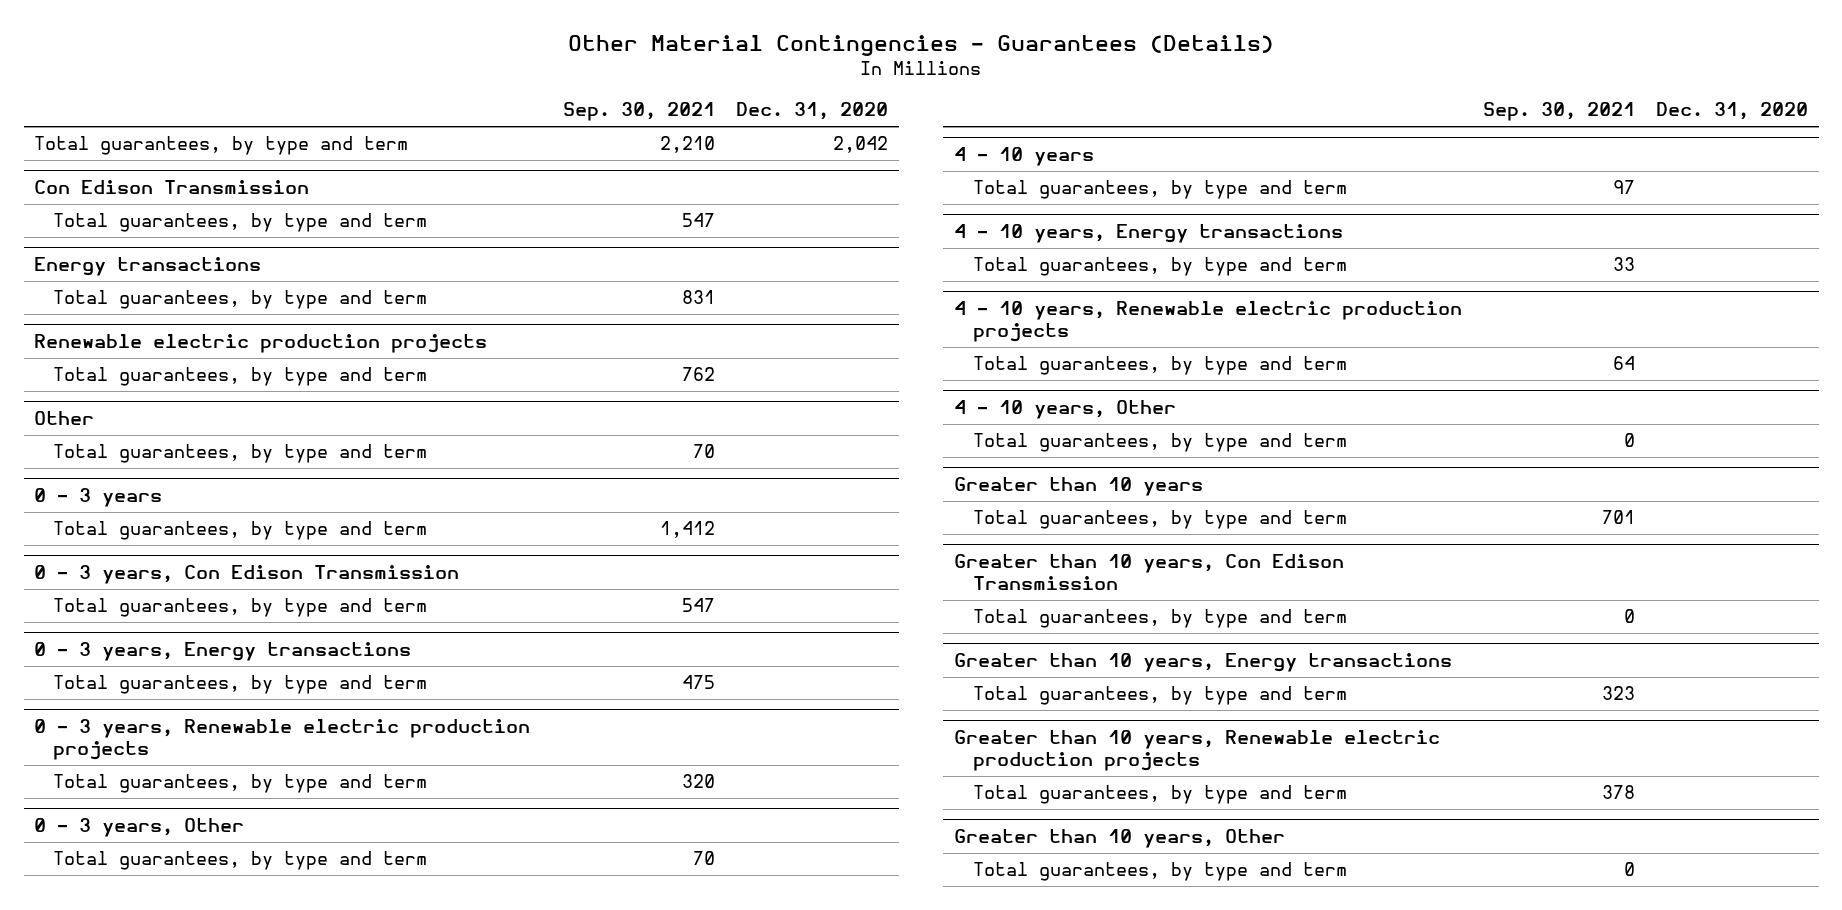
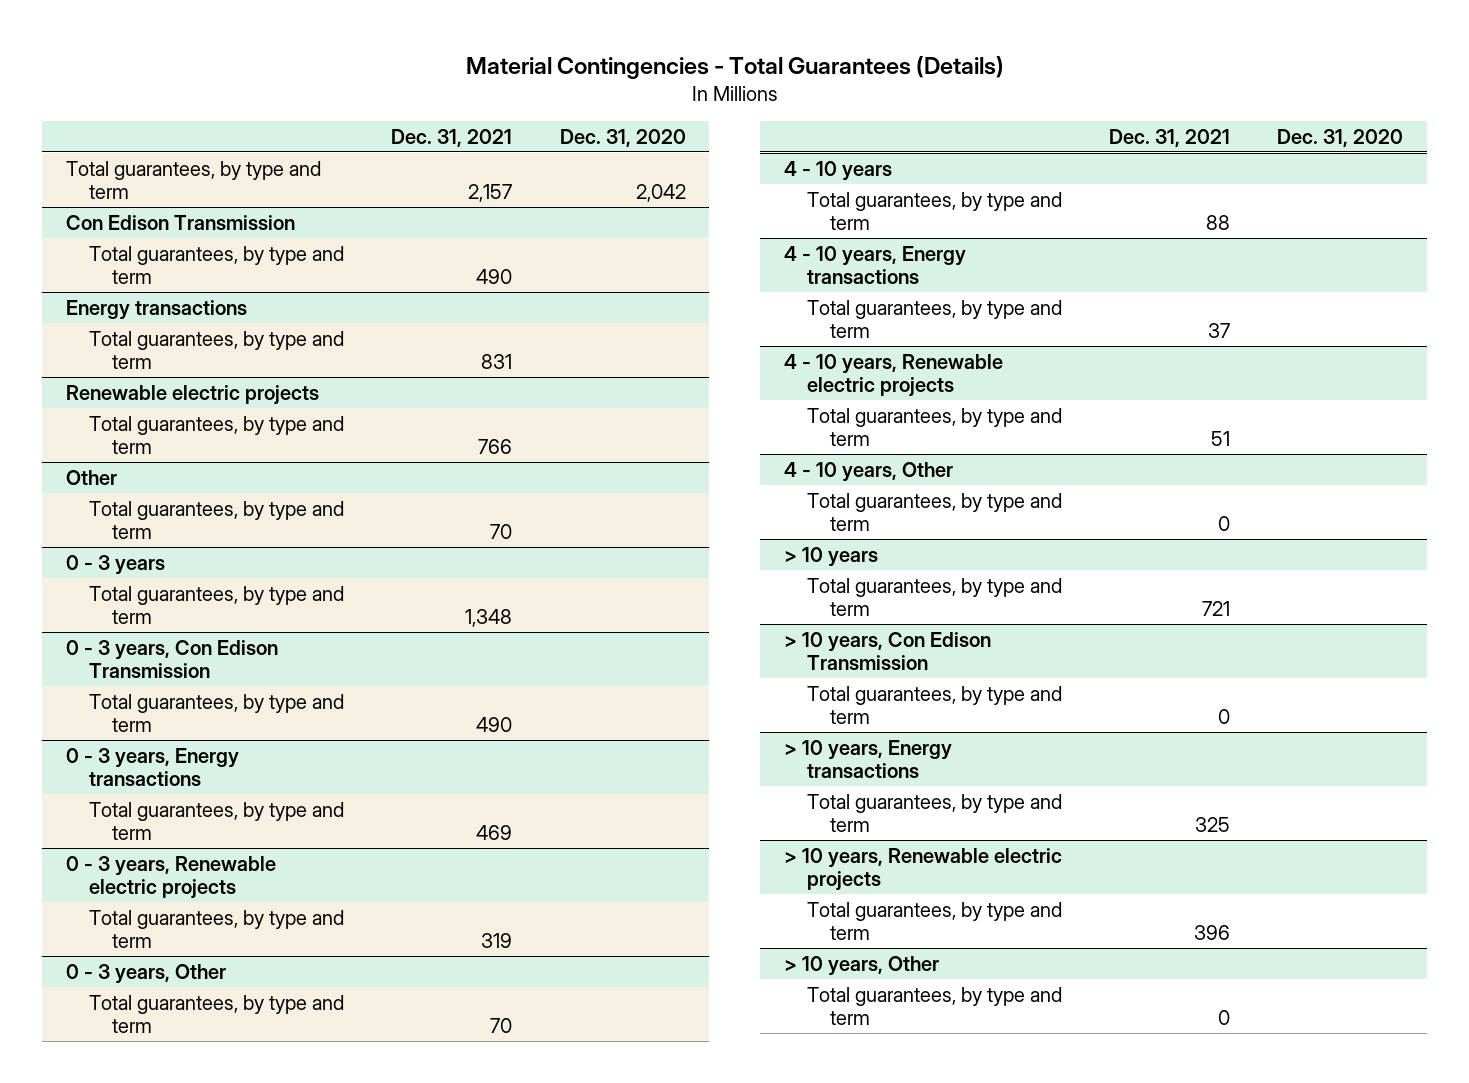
[568,35,1275,57] Other Material Contingencies - Guarantees (Details) -> [465,55,1004,79] Material Contingencies - Total Guarantees (Details)
[563,102,716,122] Sep. 30, 2021 -> none
none -> [391,128,513,147] Dec. 31, 2021
[34,334,488,354] Renewable electric production projects -> [65,384,319,405] Renewable electric projects
[34,719,531,760] 0 - 3 years, Renewable electric production projects -> [65,855,276,900] 0 - 3 years, Renewable electric projects
[953,301,1462,342] 4 - 10 years, Renewable electric production projects -> [783,353,1003,398] 4 - 10 years, Renewable electric projects
[953,477,1203,497] Greater than 10 years -> none
[972,510,1347,530] Total guarantees, by type and term -> none
none -> [783,546,878,567] > 10 years
none -> [806,577,1062,617] Total guarantees, by type and term
[953,554,1344,590] Greater than 10 years, Con Edison Transmission -> [783,631,991,671] > 10 years, Con Edison Transmission
[953,653,1452,673] Greater than 10 years, Energy transactions -> [783,739,952,779] > 10 years, Energy transactions
[953,730,1440,771] Greater than 10 years, Renewable electric production projects -> [783,847,1062,892] > 10 years, Renewable electric projects
[953,829,1285,849] Greater than 10 years, Other -> [783,955,939,976] > 10 years, Other

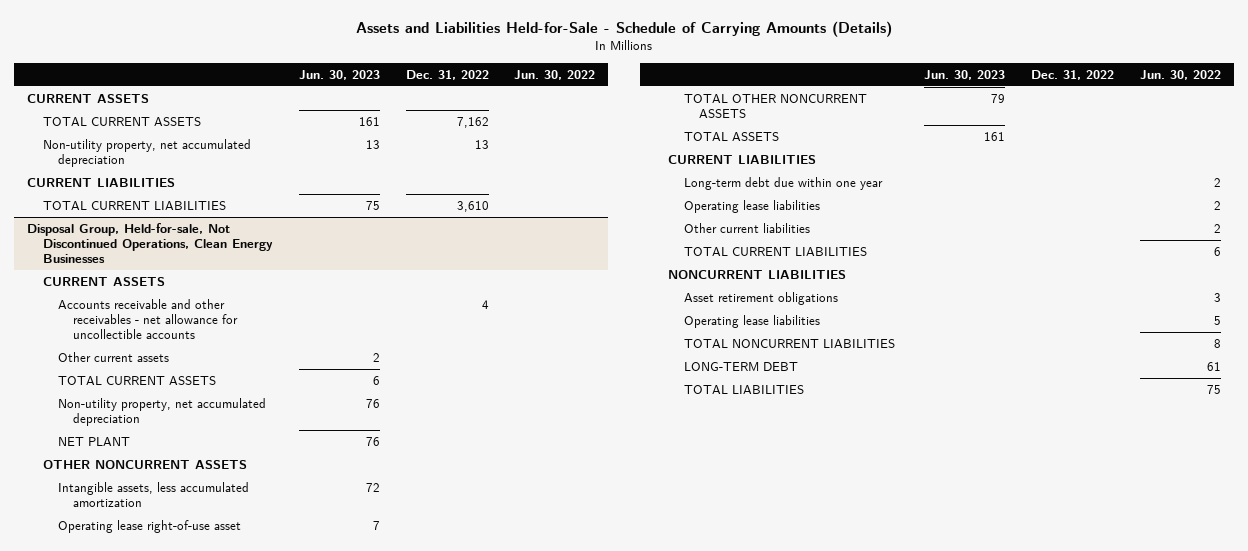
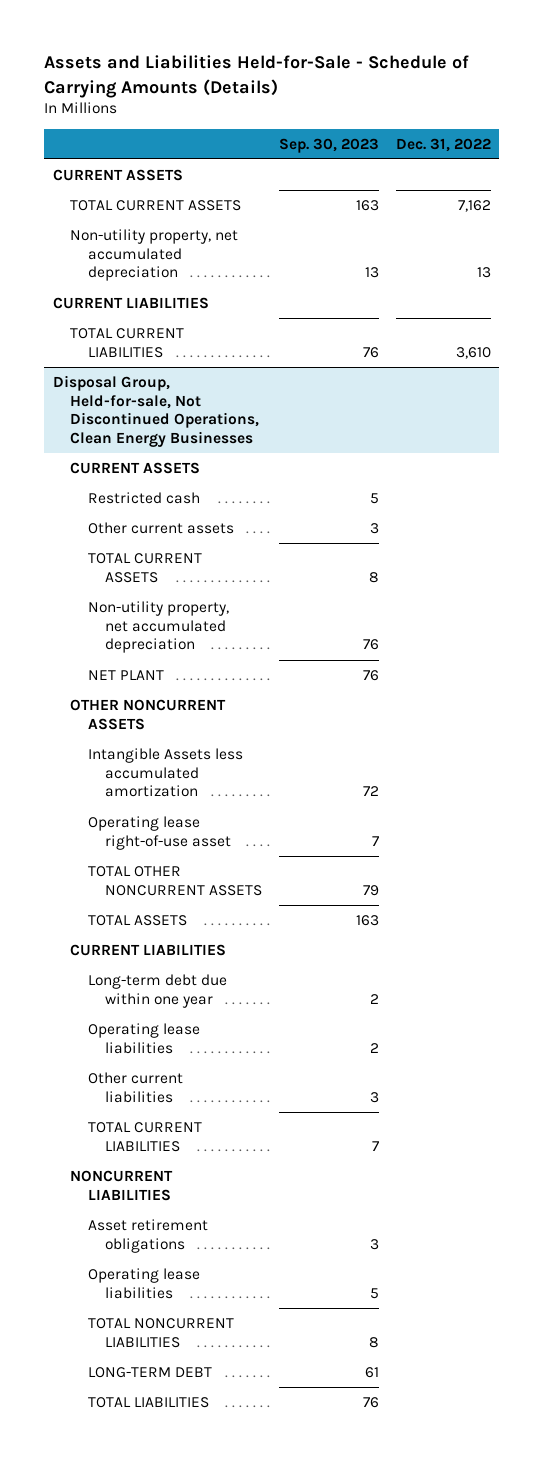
[298,69,380,80] Jun. 30, 2023 -> none
[514,69,596,80] Jun. 30, 2022 -> none
none -> [278,137,379,153] Sep. 30, 2023
[58,298,239,340] Accounts receivable and other receivables - net allowance for uncollectible accounts -> none
none -> [87,491,200,504] Restricted cash
[58,481,250,508] Intangible assets, less accumulated amortization -> [87,747,243,798] Intangible Assets less accumulated amortization

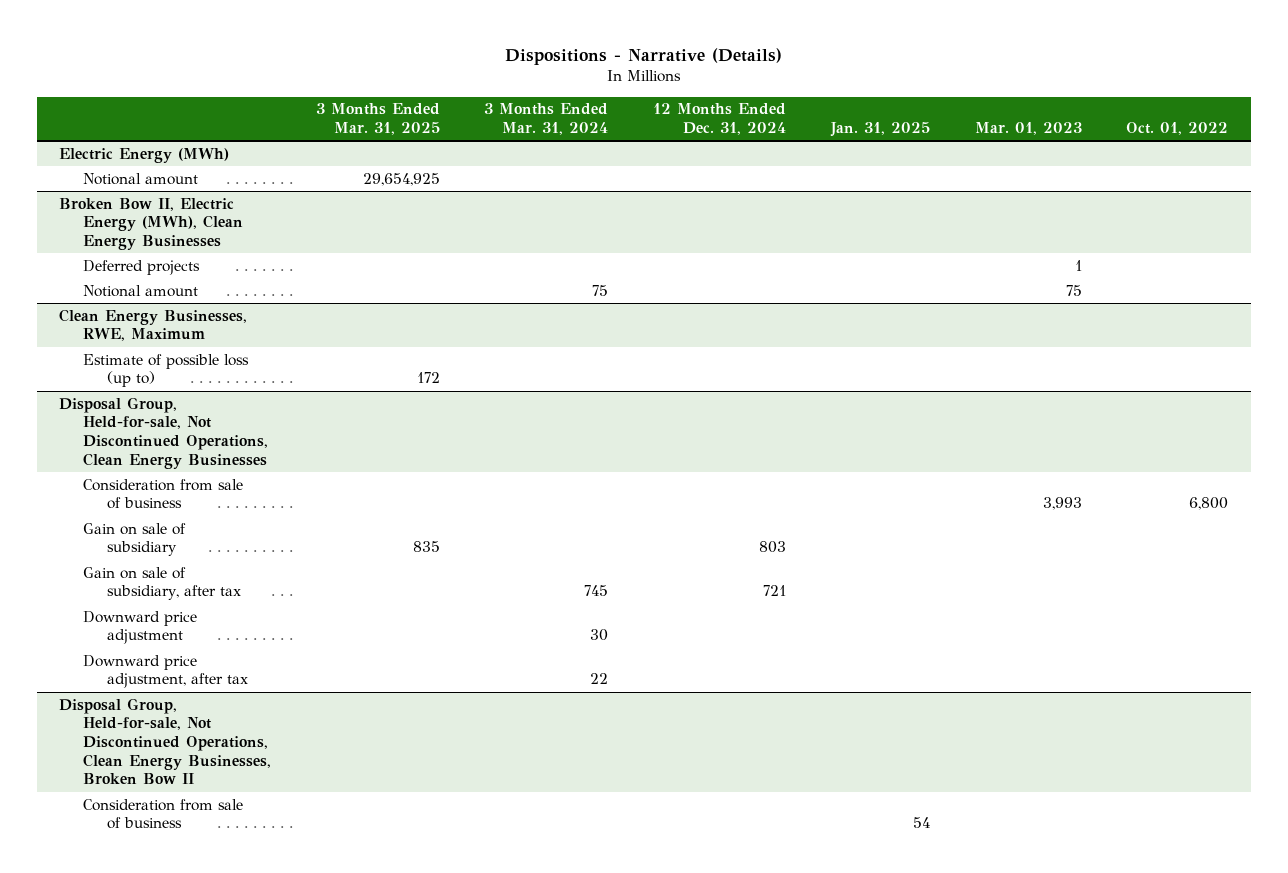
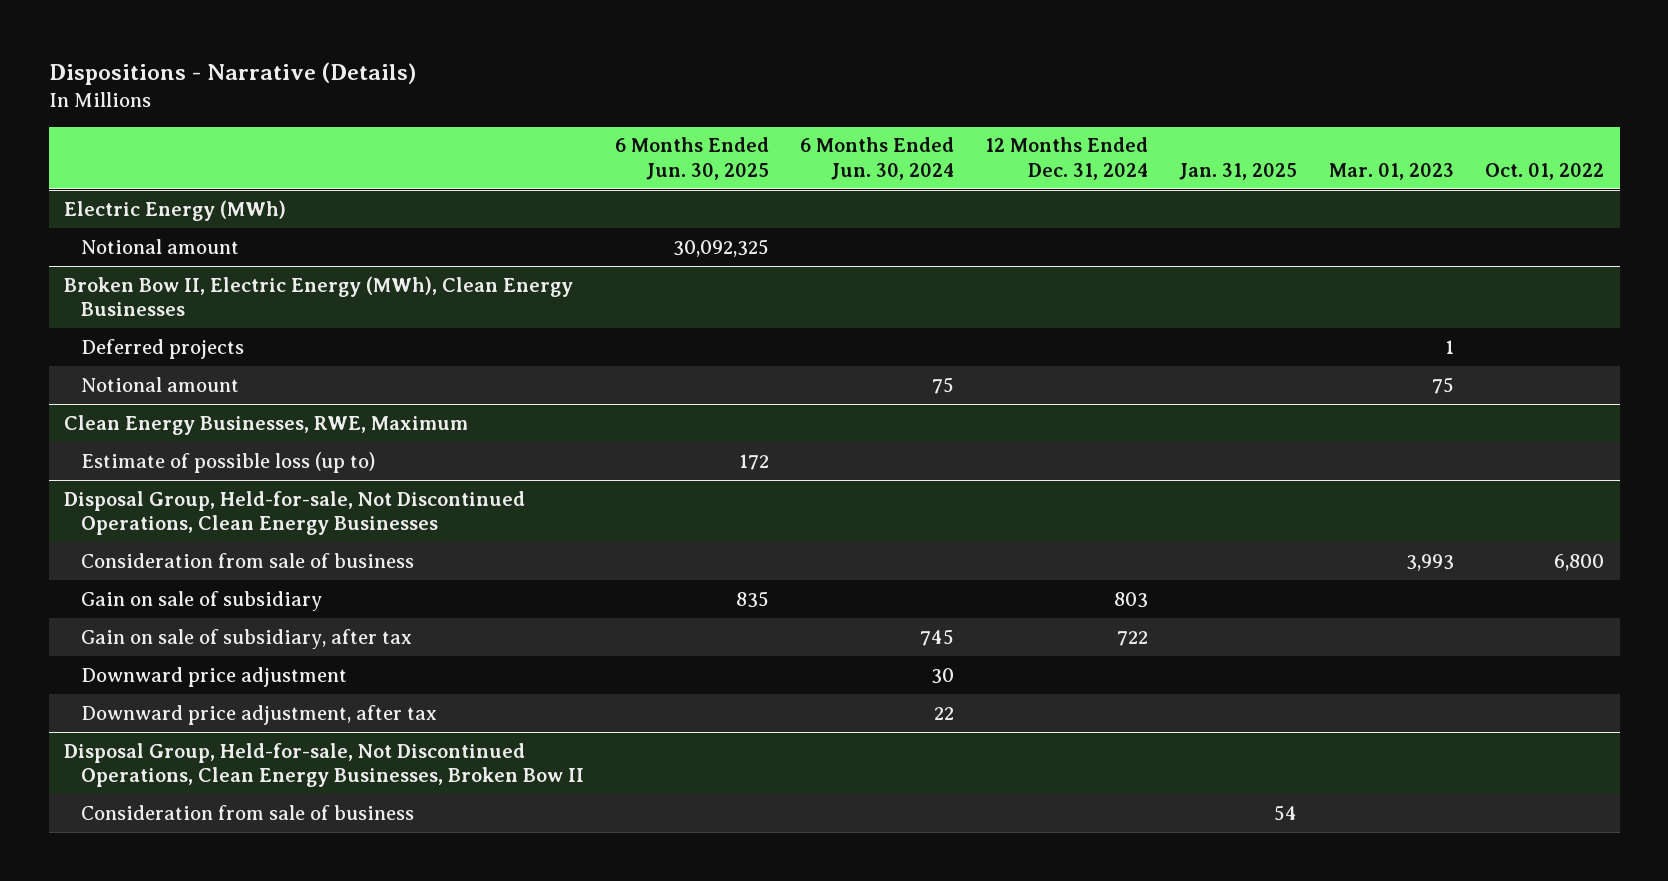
[315,103,440,136] 3 Months Ended Mar. 31, 2025 -> none
[484,103,609,136] 3 Months Ended Mar. 31, 2024 -> none
none -> [614,137,769,181] 6 Months Ended Jun. 30, 2025
none -> [799,137,954,181] 6 Months Ended Jun. 30, 2024
[763,585,787,597] 721 -> [1117,630,1149,646] 722

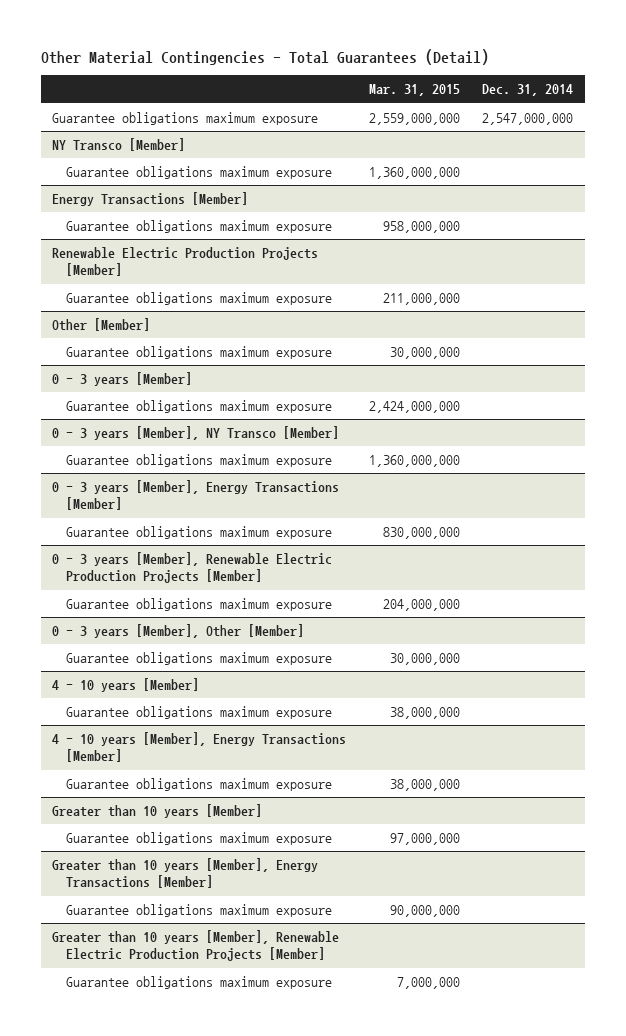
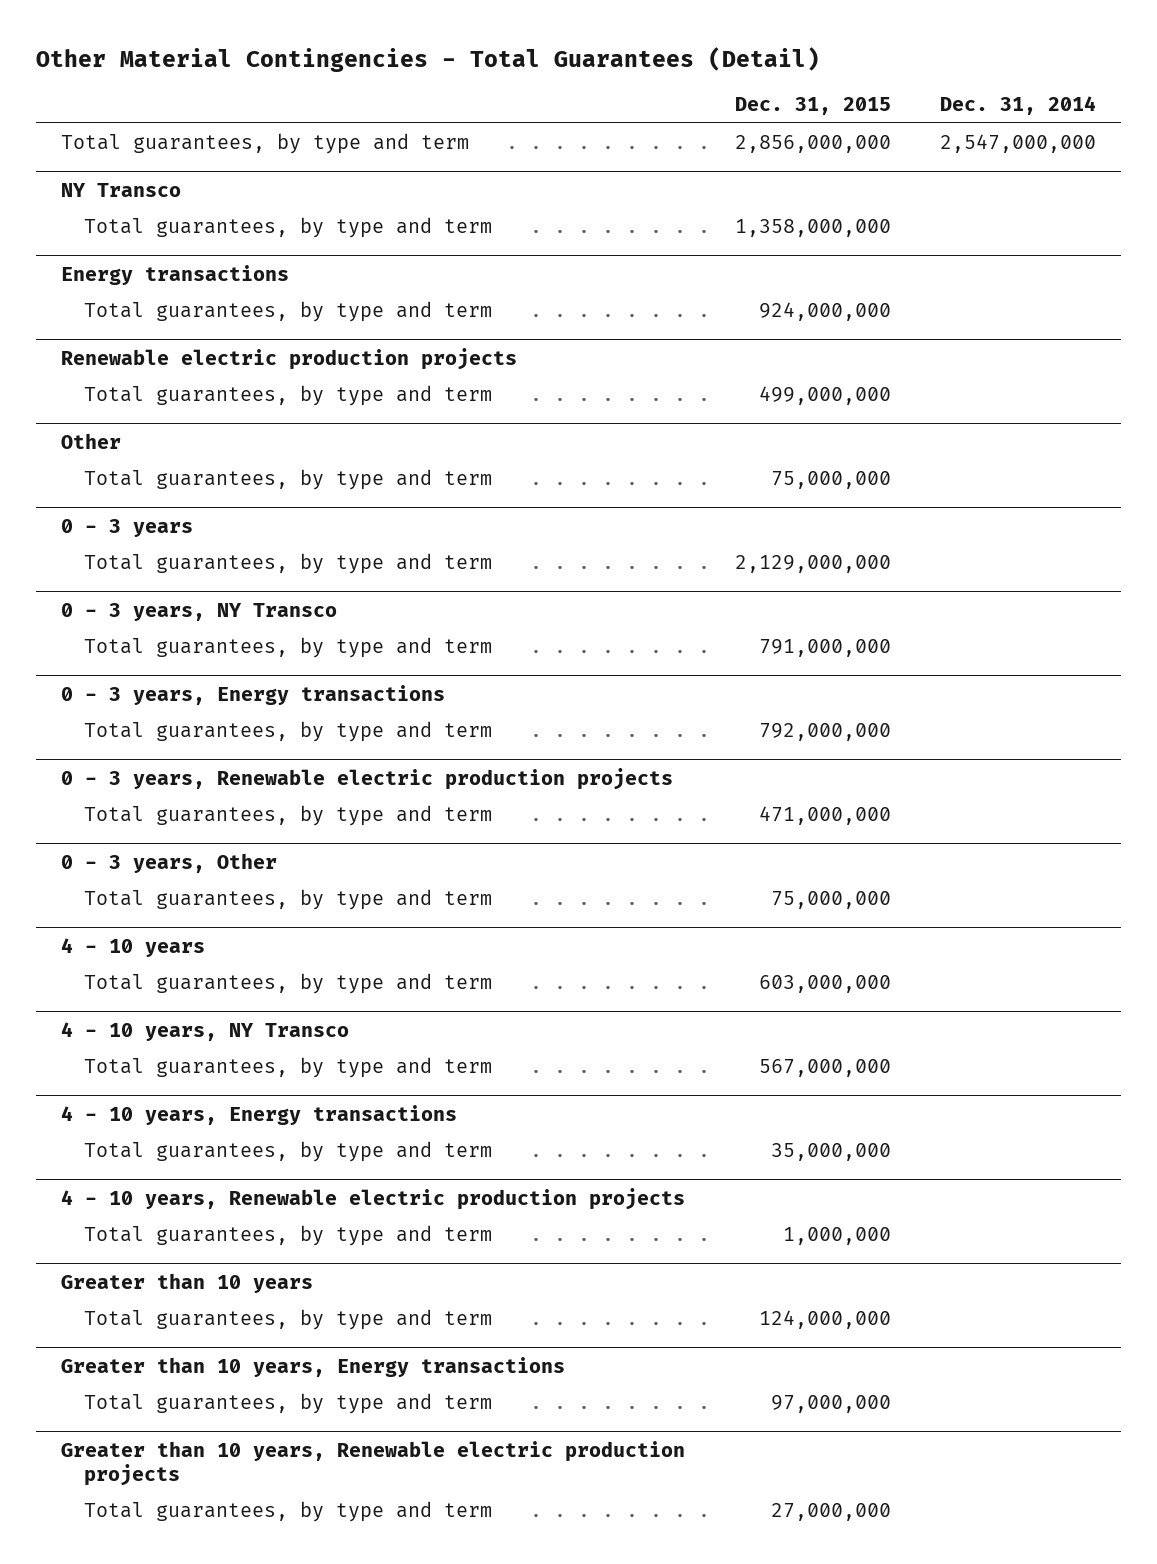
[368,84,460,97] Mar. 31, 2015 -> none
none -> [734,97,891,116] Dec. 31, 2015
[52,111,319,125] Guarantee obligations maximum exposure -> [61,133,470,155] Total guarantees, by type and term
[52,137,186,151] NY Transco [Member] -> [61,182,182,197] NY Transco
[65,165,332,179] Guarantee obligations maximum exposure -> [83,217,492,239] Total guarantees, by type and term
[52,191,249,206] Energy Transactions [Member] -> [61,264,290,285] Energy transactions
[65,219,332,233] Guarantee obligations maximum exposure -> [83,301,492,323] Total guarantees, by type and term
[52,246,319,277] Renewable Electric Production Projects [Member] -> [61,347,518,370] Renewable electric production projects
[65,291,332,305] Guarantee obligations maximum exposure -> [83,385,492,407] Total guarantees, by type and term
[52,317,151,331] Other [Member] -> [61,432,122,449] Other
[65,345,332,359] Guarantee obligations maximum exposure -> [83,469,492,491] Total guarantees, by type and term
[52,371,193,386] 0 - 3 years [Member] -> [61,518,194,537] 0 - 3 years
[65,399,332,413] Guarantee obligations maximum exposure -> [83,553,492,575] Total guarantees, by type and term
[52,425,340,440] 0 - 3 years [Member], NY Transco [Member] -> [61,602,338,621] 0 - 3 years, NY Transco
[65,453,332,467] Guarantee obligations maximum exposure -> [83,637,492,659] Total guarantees, by type and term
[52,479,340,511] 0 - 3 years [Member], Energy Transactions [Member] -> [61,684,446,705] 0 - 3 years, Energy transactions
[65,525,332,539] Guarantee obligations maximum exposure -> [83,721,492,743] Total guarantees, by type and term
[52,551,333,584] 0 - 3 years [Member], Renewable Electric Production Projects [Member] -> [61,767,674,790] 0 - 3 years, Renewable electric production projects
[65,597,332,611] Guarantee obligations maximum exposure -> [83,805,492,827] Total guarantees, by type and term
[52,623,305,638] 0 - 3 years [Member], Other [Member] -> [61,852,278,873] 0 - 3 years, Other
[65,651,332,665] Guarantee obligations maximum exposure -> [83,889,492,911] Total guarantees, by type and term
[52,677,200,692] 4 - 10 years [Member] -> [61,937,206,957] 4 - 10 years
[65,705,332,719] Guarantee obligations maximum exposure -> [83,973,492,995] Total guarantees, by type and term
none -> [61,1021,350,1041] 4 - 10 years, NY Transco
none -> [83,1057,492,1079] Total guarantees, by type and term
[52,731,347,763] 4 - 10 years [Member], Energy Transactions [Member] -> [61,1104,458,1125] 4 - 10 years, Energy transactions
[65,777,332,791] Guarantee obligations maximum exposure -> [83,1141,492,1163] Total guarantees, by type and term
none -> [61,1187,686,1210] 4 - 10 years, Renewable electric production projects
none -> [83,1225,492,1247] Total guarantees, by type and term
[52,803,263,818] Greater than 10 years [Member] -> [61,1272,314,1293] Greater than 10 years
[65,831,332,845] Guarantee obligations maximum exposure -> [83,1309,492,1331] Total guarantees, by type and term
[52,857,319,889] Greater than 10 years [Member], Energy Transactions [Member] -> [61,1356,566,1377] Greater than 10 years, Energy transactions
[65,903,332,917] Guarantee obligations maximum exposure -> [83,1393,492,1415] Total guarantees, by type and term
[52,929,340,962] Greater than 10 years [Member], Renewable Electric Production Projects [Member] -> [61,1440,686,1486] Greater than 10 years, Renewable electric production projects
[65,975,332,989] Guarantee obligations maximum exposure -> [83,1501,492,1523] Total guarantees, by type and term

